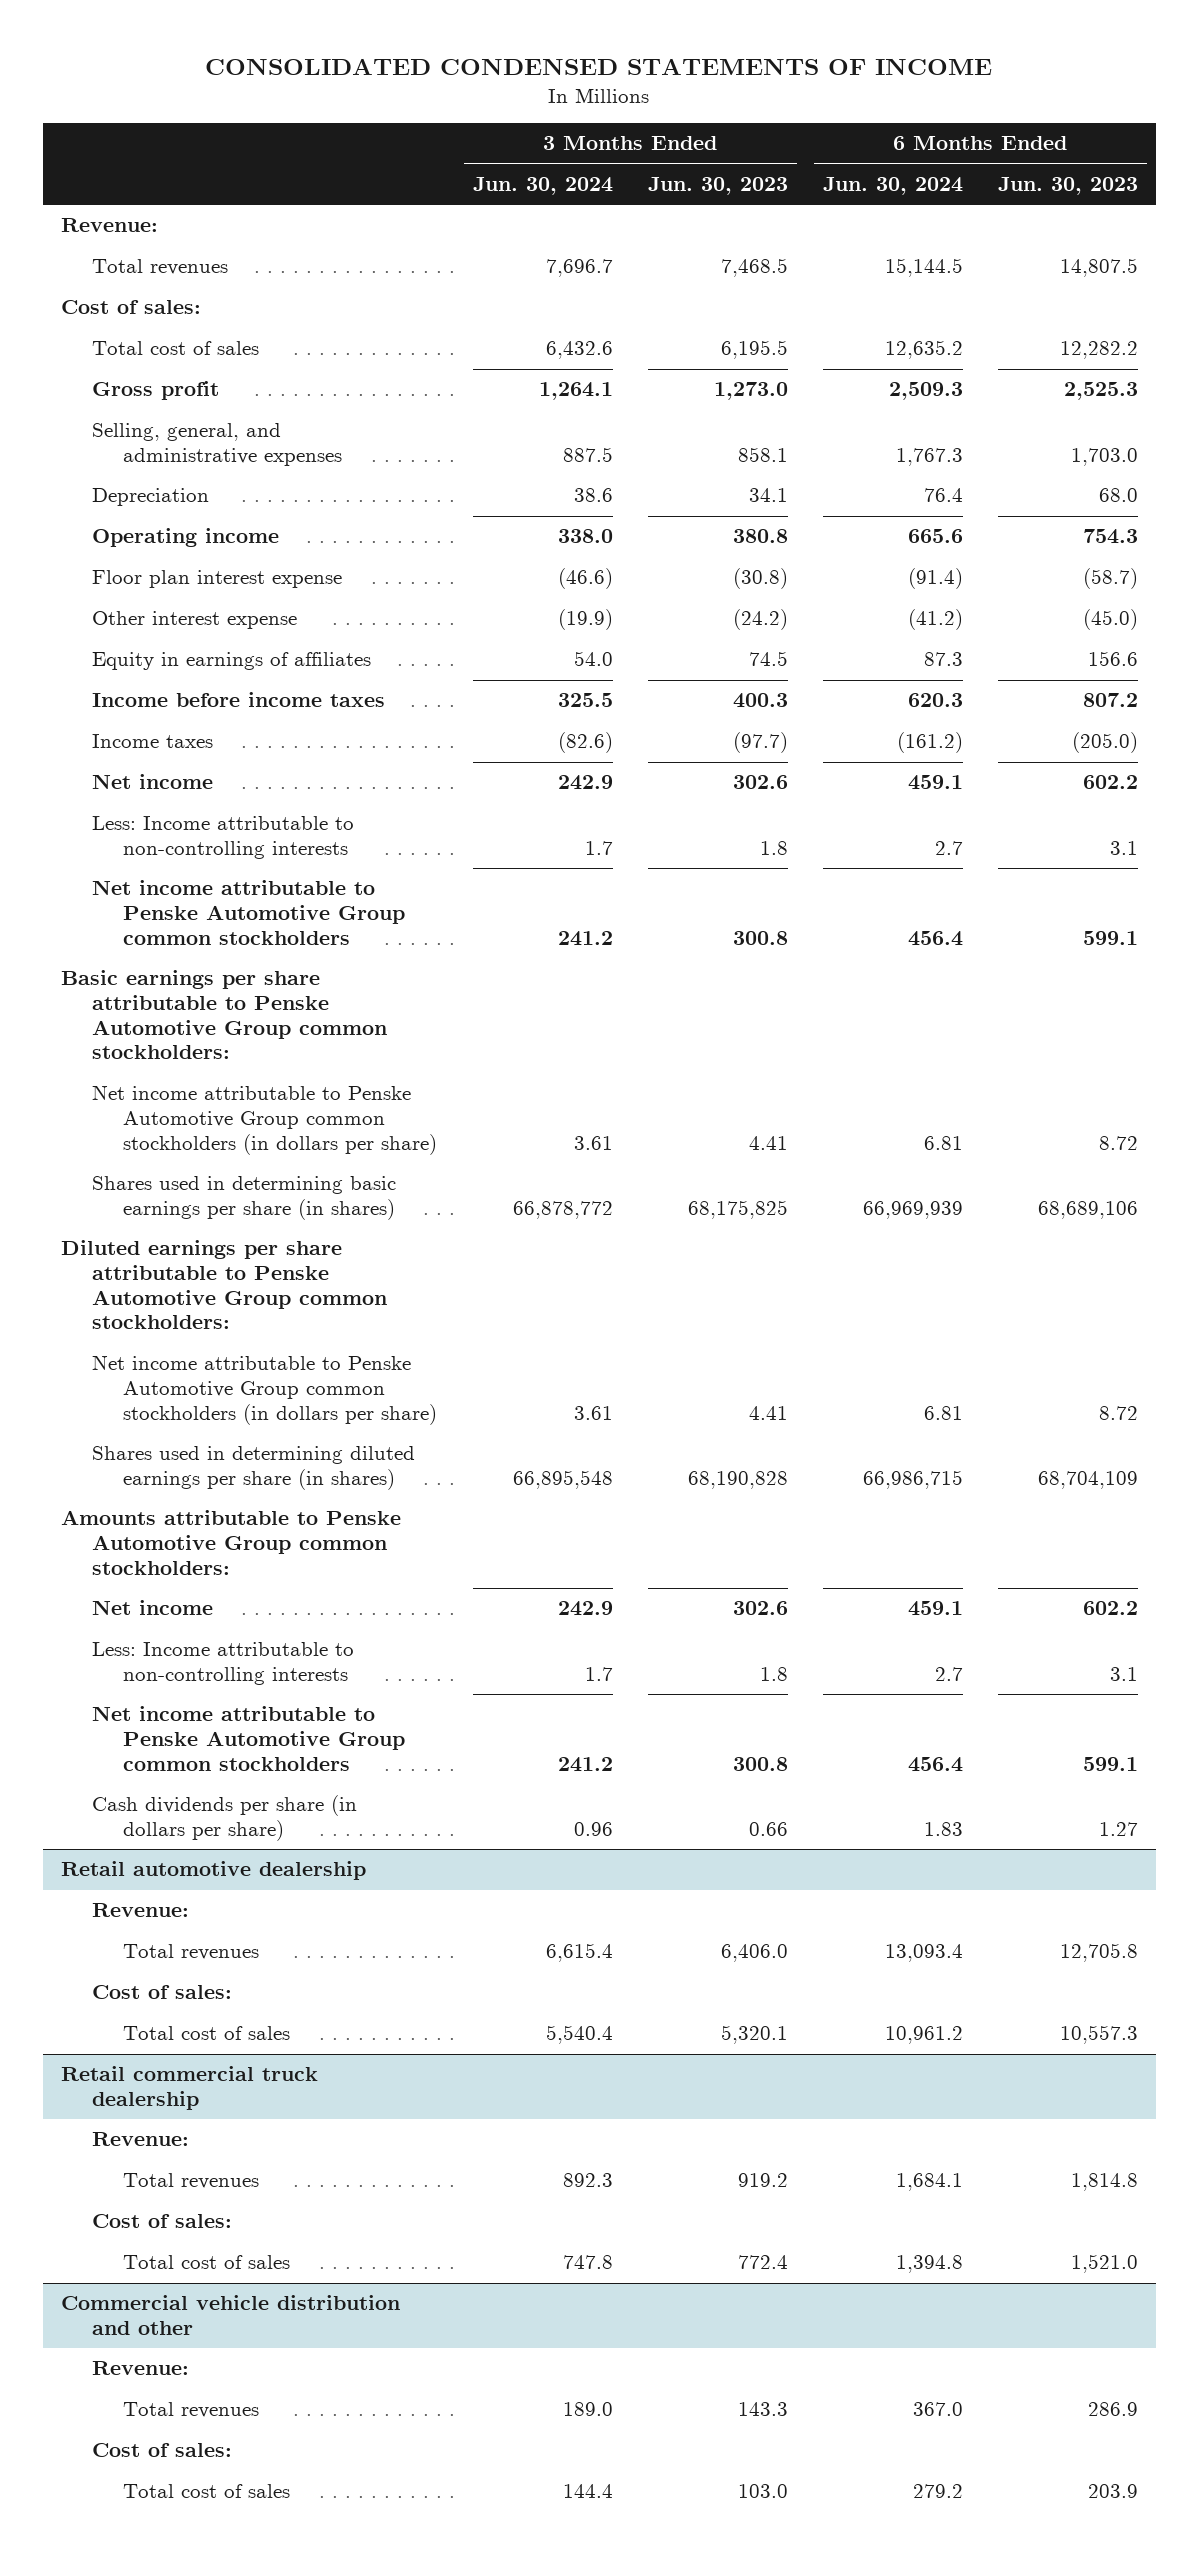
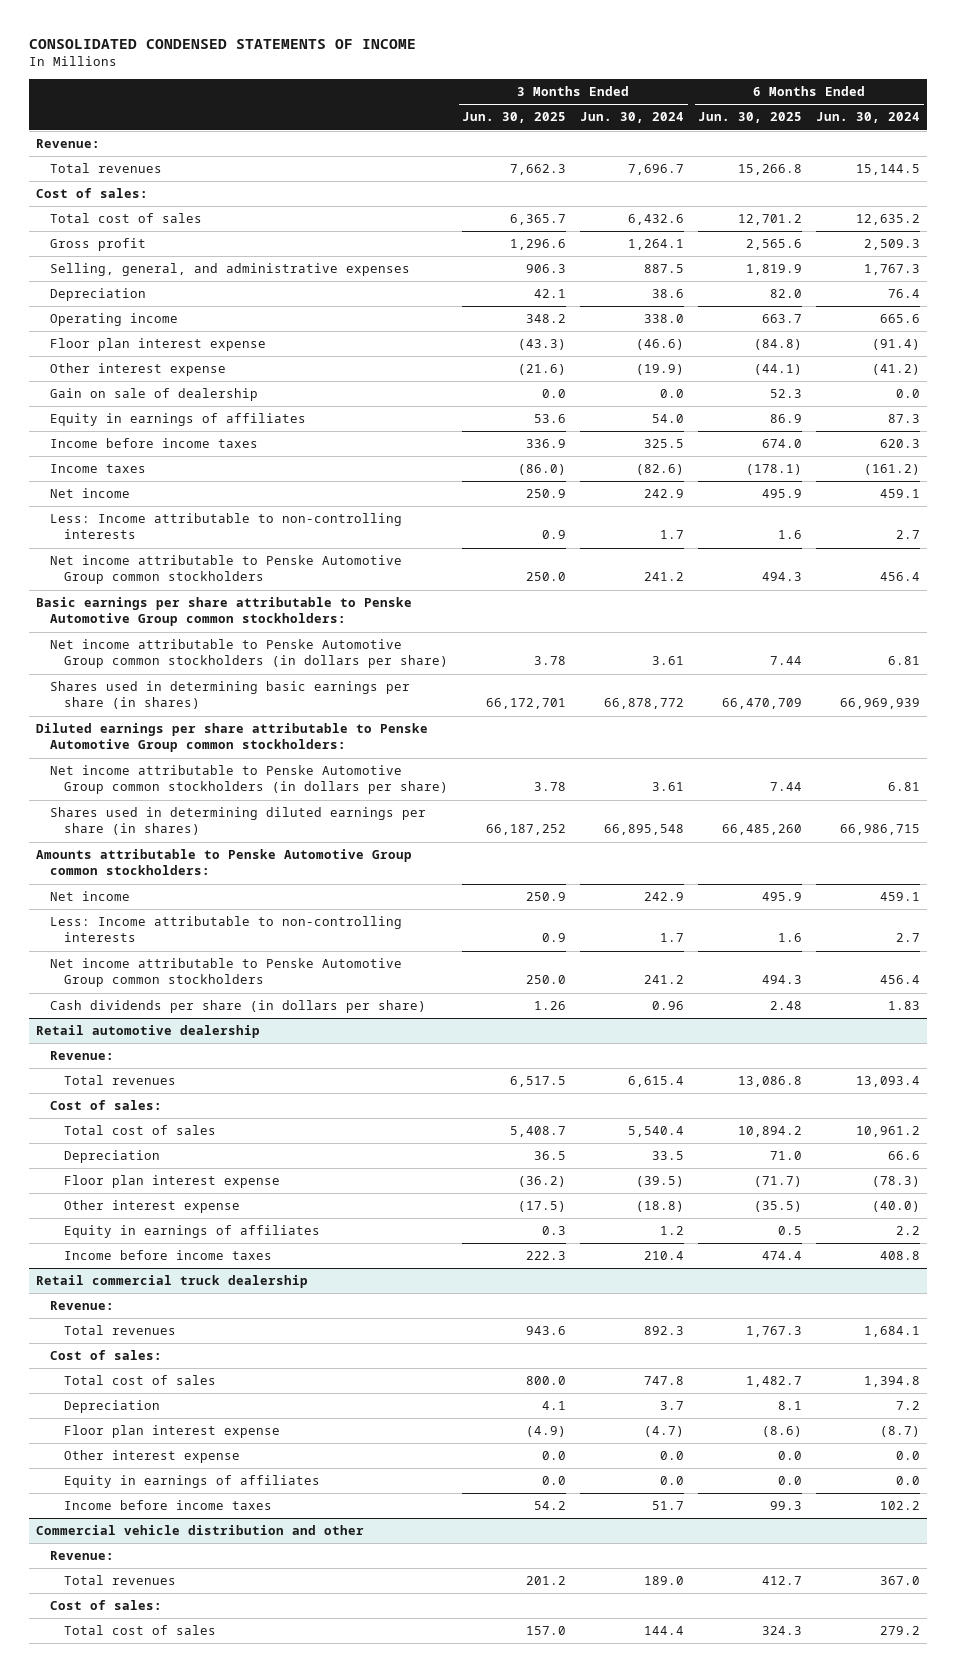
[647,176,788,195] Jun. 30, 2023 -> none
[998,176,1139,195] Jun. 30, 2023 -> none
none -> [462,112,567,124] Jun. 30, 2025
none -> [698,112,803,124] Jun. 30, 2025
none -> [50,388,259,402] Gain on sale of dealership
none -> [64,1150,161,1164] Depreciation
none -> [64,1175,281,1189] Floor plan interest expense
none -> [64,1200,241,1214] Other interest expense
none -> [64,1225,321,1239] Equity in earnings of affiliates
none -> [64,1250,273,1261] Income before income taxes
none -> [64,1400,161,1414] Depreciation
none -> [64,1425,281,1439] Floor plan interest expense
none -> [64,1450,241,1464] Other interest expense
none -> [64,1475,321,1489] Equity in earnings of affiliates
none -> [64,1500,273,1511] Income before income taxes

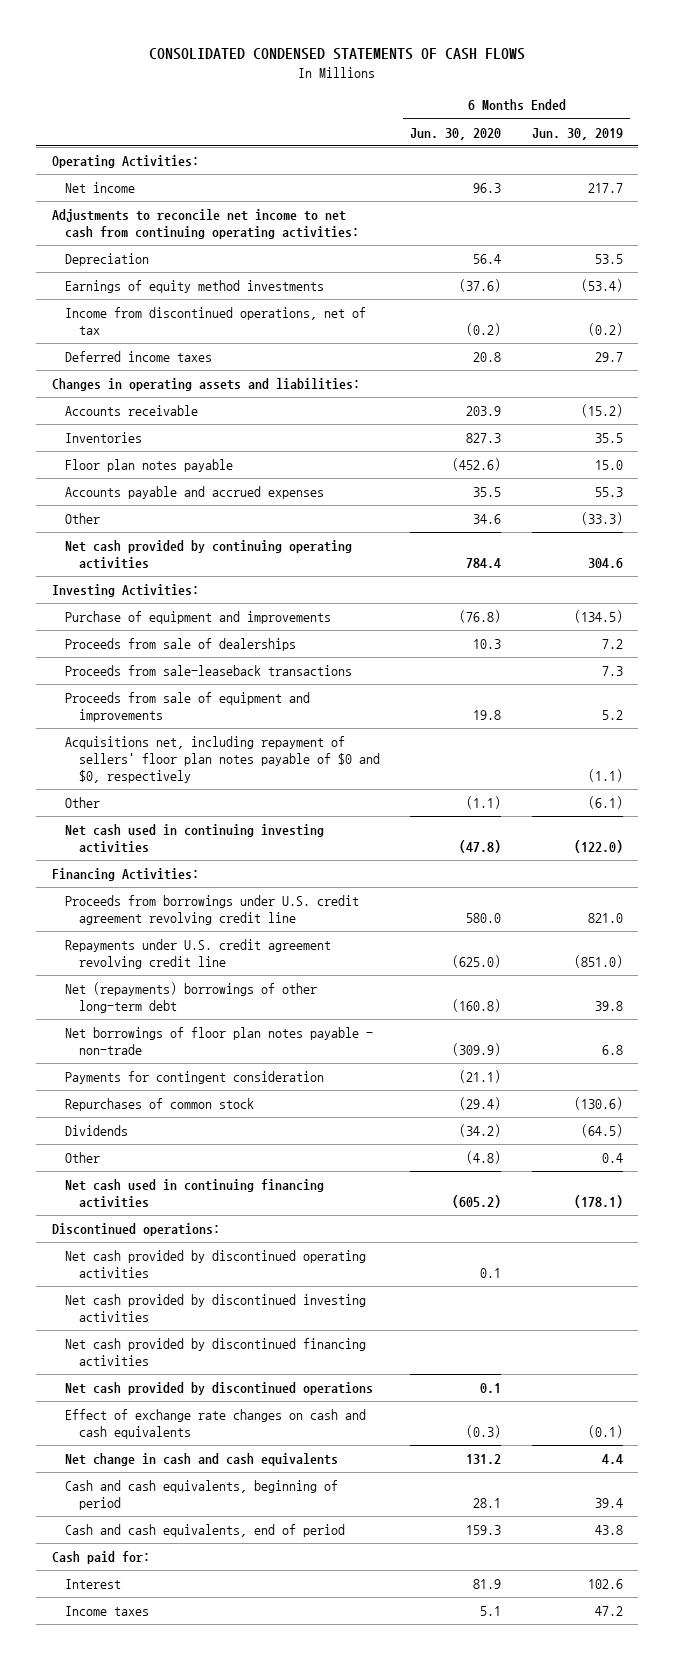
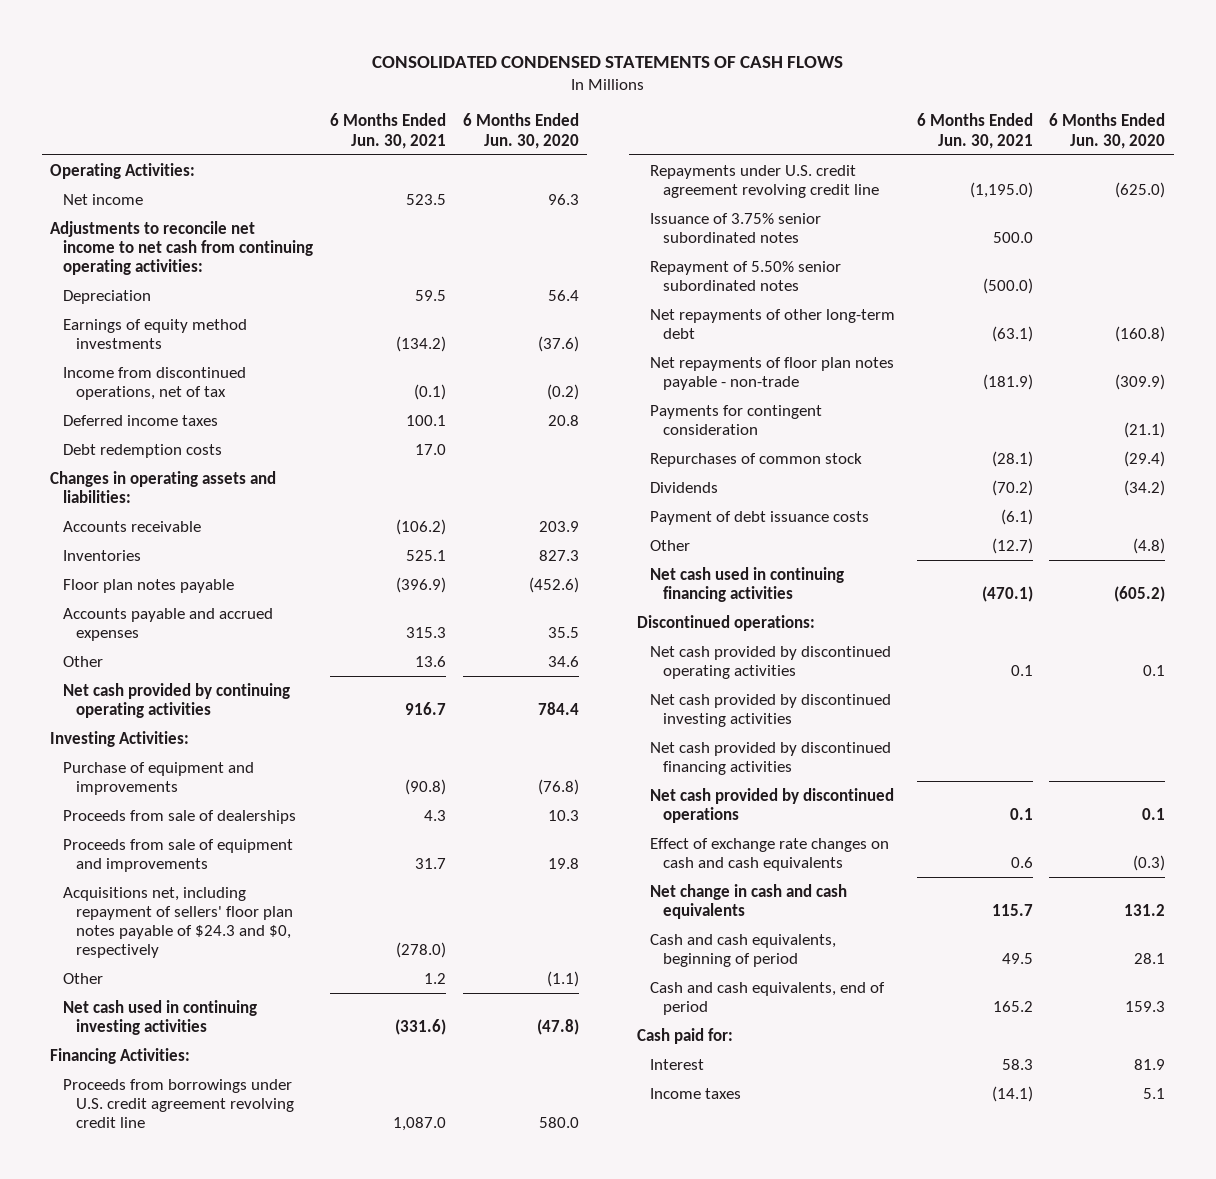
[531,127,623,140] Jun. 30, 2019 -> none
none -> [330,113,447,149] 6 Months Ended Jun. 30, 2021
none -> [63,443,223,458] Debt redemption costs
[65,665,353,677] Proceeds from sale-leaseback transactions -> none
[65,736,380,783] Acquisitions net, including repayment of sellers' floor plan notes payable of $0 and $0, respectively -> [63,886,294,959] Acquisitions net, including repayment of sellers' floor plan notes payable of $24.3 and $0, respectively
none -> [649,212,821,244] Issuance of 3.75% senior subordinated notes
none -> [649,260,841,292] Repayment of 5.50% senior subordinated notes
[65,982,318,1014] Net (repayments) borrowings of other long-term debt -> [649,308,895,340] Net repayments of other long-term debt
[65,1027,374,1056] Net borrowings of floor plan notes payable - non-trade -> [649,356,894,391] Net repayments of floor plan notes payable - non-trade
none -> [649,510,869,525] Payment of debt issuance costs

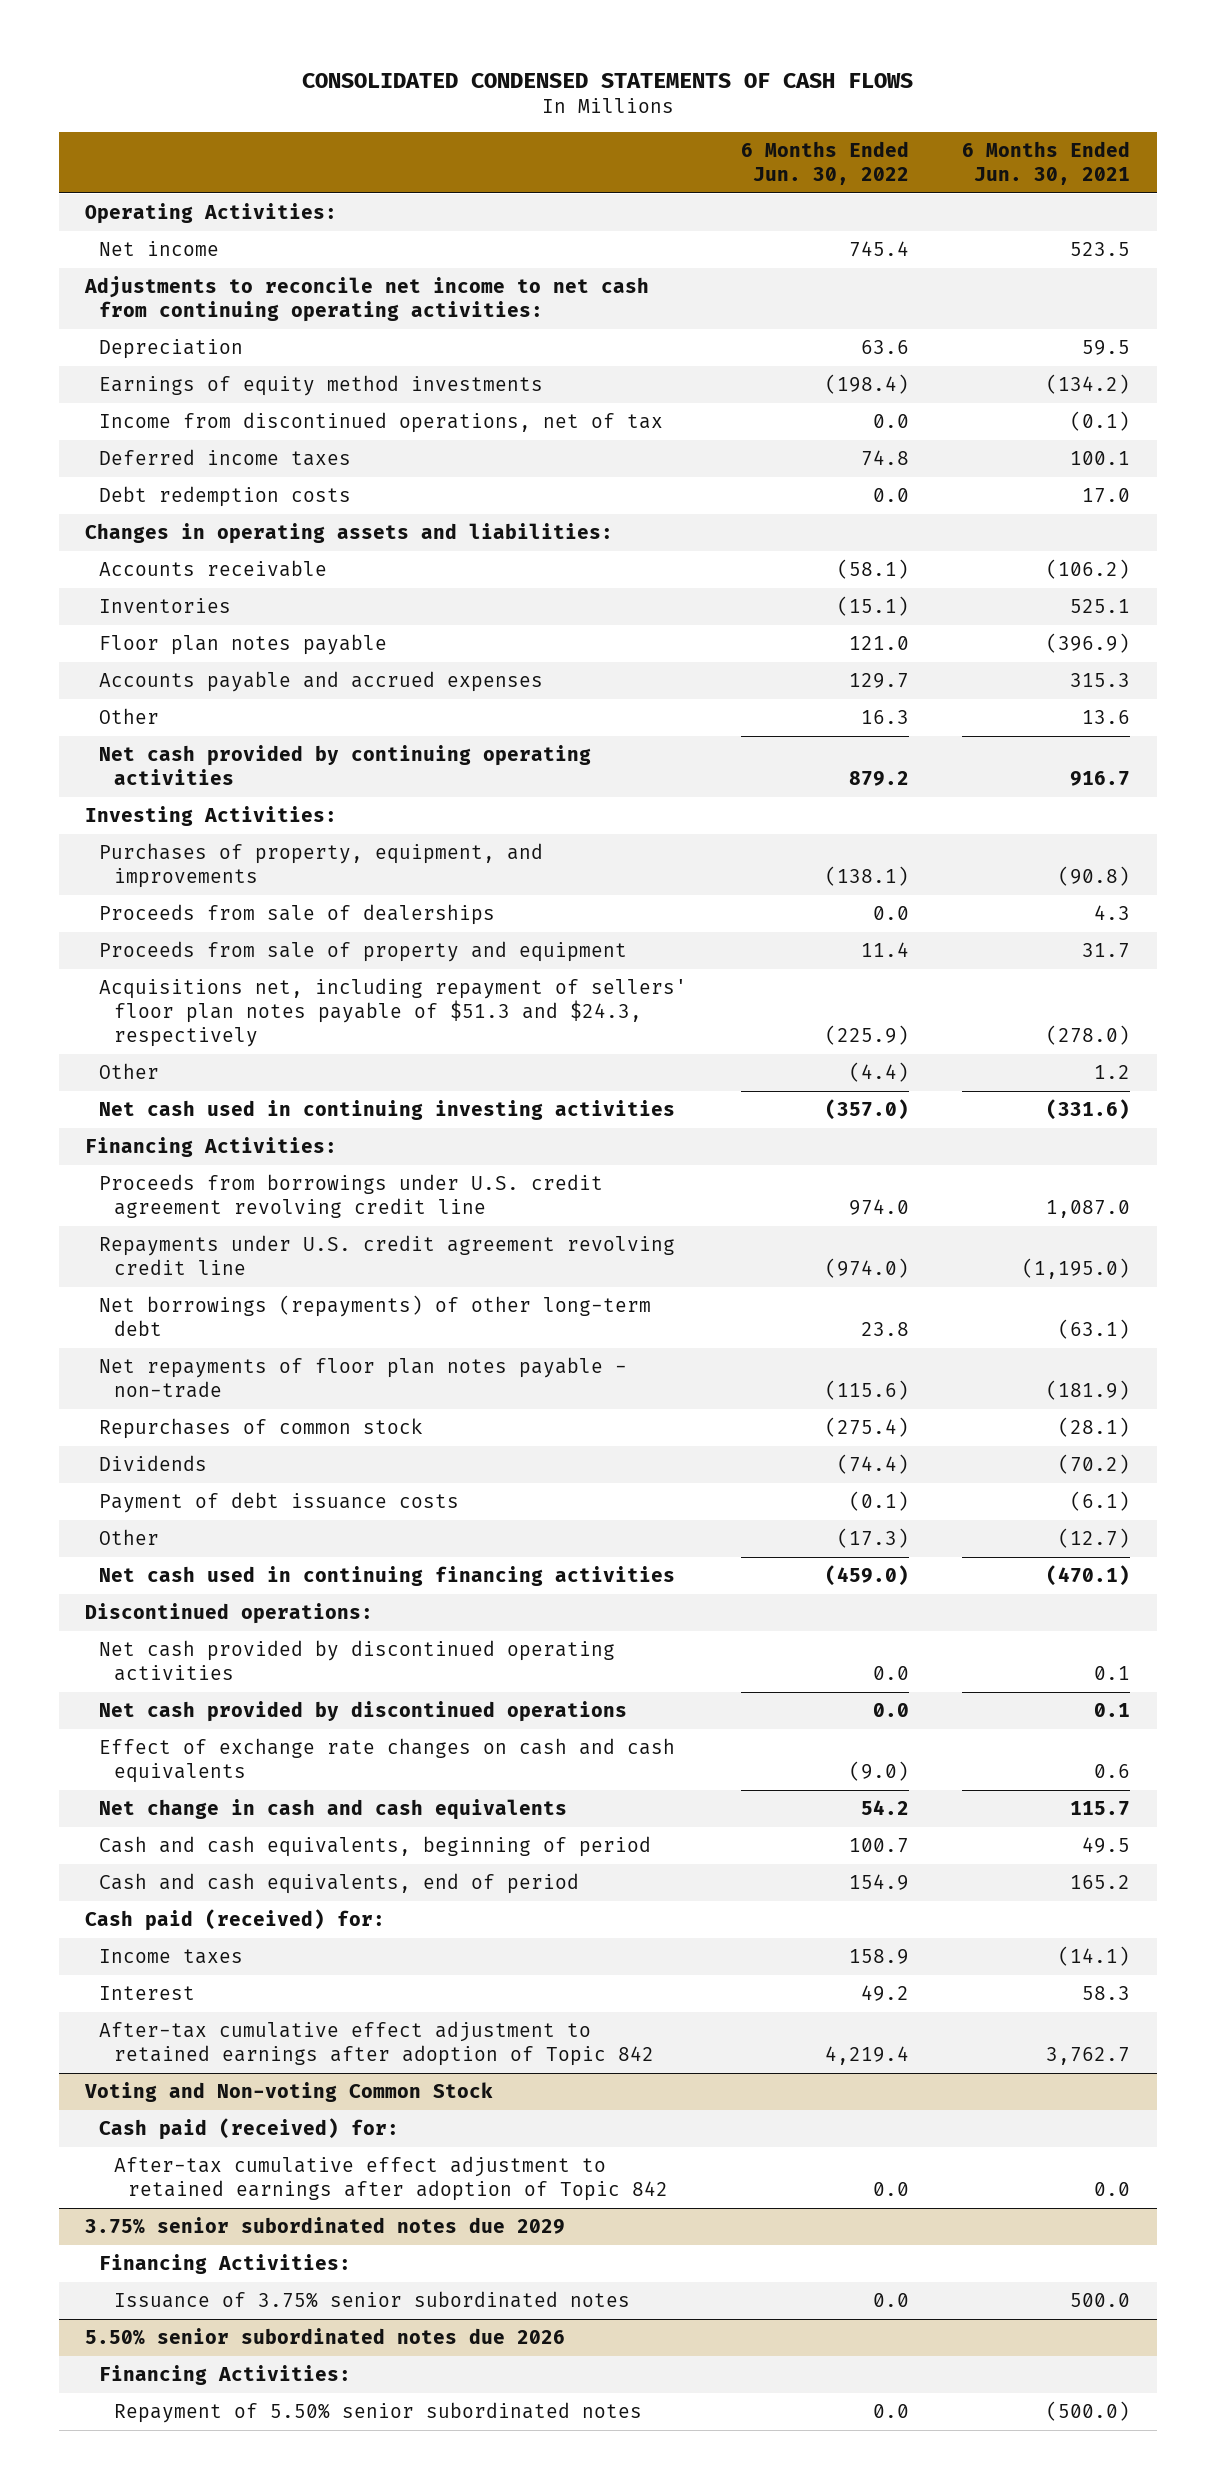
[462,113,579,149] 6 Months Ended Jun. 30, 2020 -> none
none -> [740,141,909,186] 6 Months Ended Jun. 30, 2022
[63,761,255,796] Purchase of equipment and improvements -> [99,843,544,888] Purchases of property, equipment, and improvements
[63,838,294,873] Proceeds from sale of equipment and improvements -> [99,941,628,963] Proceeds from sale of property and equipment
[63,886,294,959] Acquisitions net, including repayment of sellers' floor plan notes payable of $24.3 and $0, respectively -> [99,978,688,1047] Acquisitions net, including repayment of sellers' floor plan notes payable of $51.3 and $24.3, respectively
[649,212,821,244] Issuance of 3.75% senior subordinated notes -> none
[649,260,841,292] Repayment of 5.50% senior subordinated notes -> none
[649,308,895,340] Net repayments of other long-term debt -> [99,1295,652,1336] Net borrowings (repayments) of other long-term debt
[649,404,822,436] Payments for contingent consideration -> none
[649,693,891,728] Net cash provided by discontinued investing activities -> none
[649,741,891,776] Net cash provided by discontinued financing activities -> none
[636,1027,733,1044] Cash paid for: -> [85,1909,386,1932] Cash paid (received) for:
[649,1058,704,1070] Interest -> [99,1986,196,2001] Interest
none -> [99,2021,654,2066] After-tax cumulative effect adjustment to retained earnings after adoption of Topic 842
none -> [84,2082,494,2103] Voting and Non-voting Common Stock
none -> [99,2118,400,2141] Cash paid (received) for:
none -> [113,2156,669,2201] After-tax cumulative effect adjustment to retained earnings after adoption of Topic 842
none -> [85,2217,566,2235] 3.75% senior subordinated notes due 2029
none -> [99,2254,352,2275] Financing Activities:
none -> [113,2291,630,2309] Issuance of 3.75% senior subordinated notes
none -> [85,2328,566,2346] 5.50% senior subordinated notes due 2026
none -> [99,2365,352,2386] Financing Activities:
none -> [113,2402,642,2424] Repayment of 5.50% senior subordinated notes

